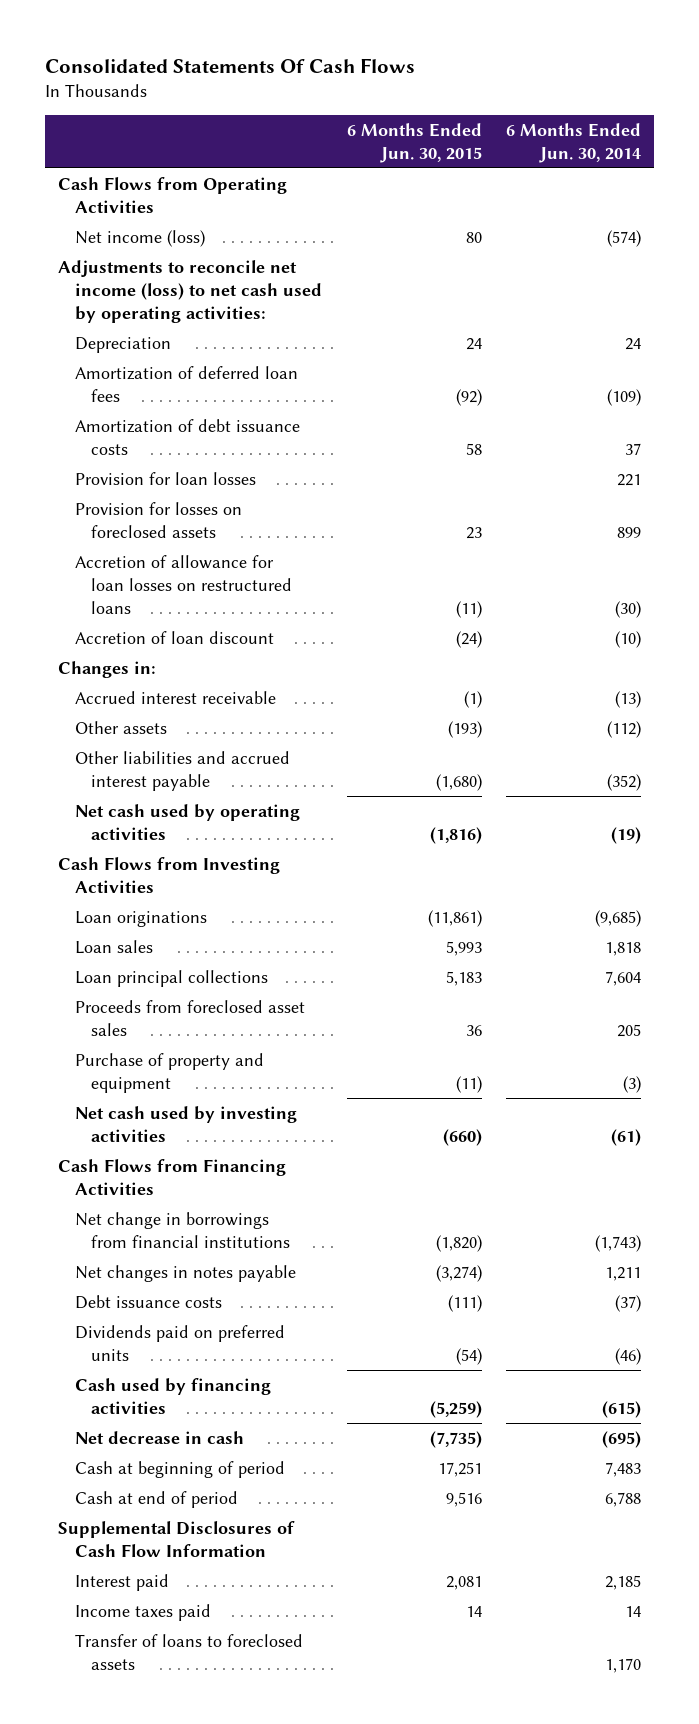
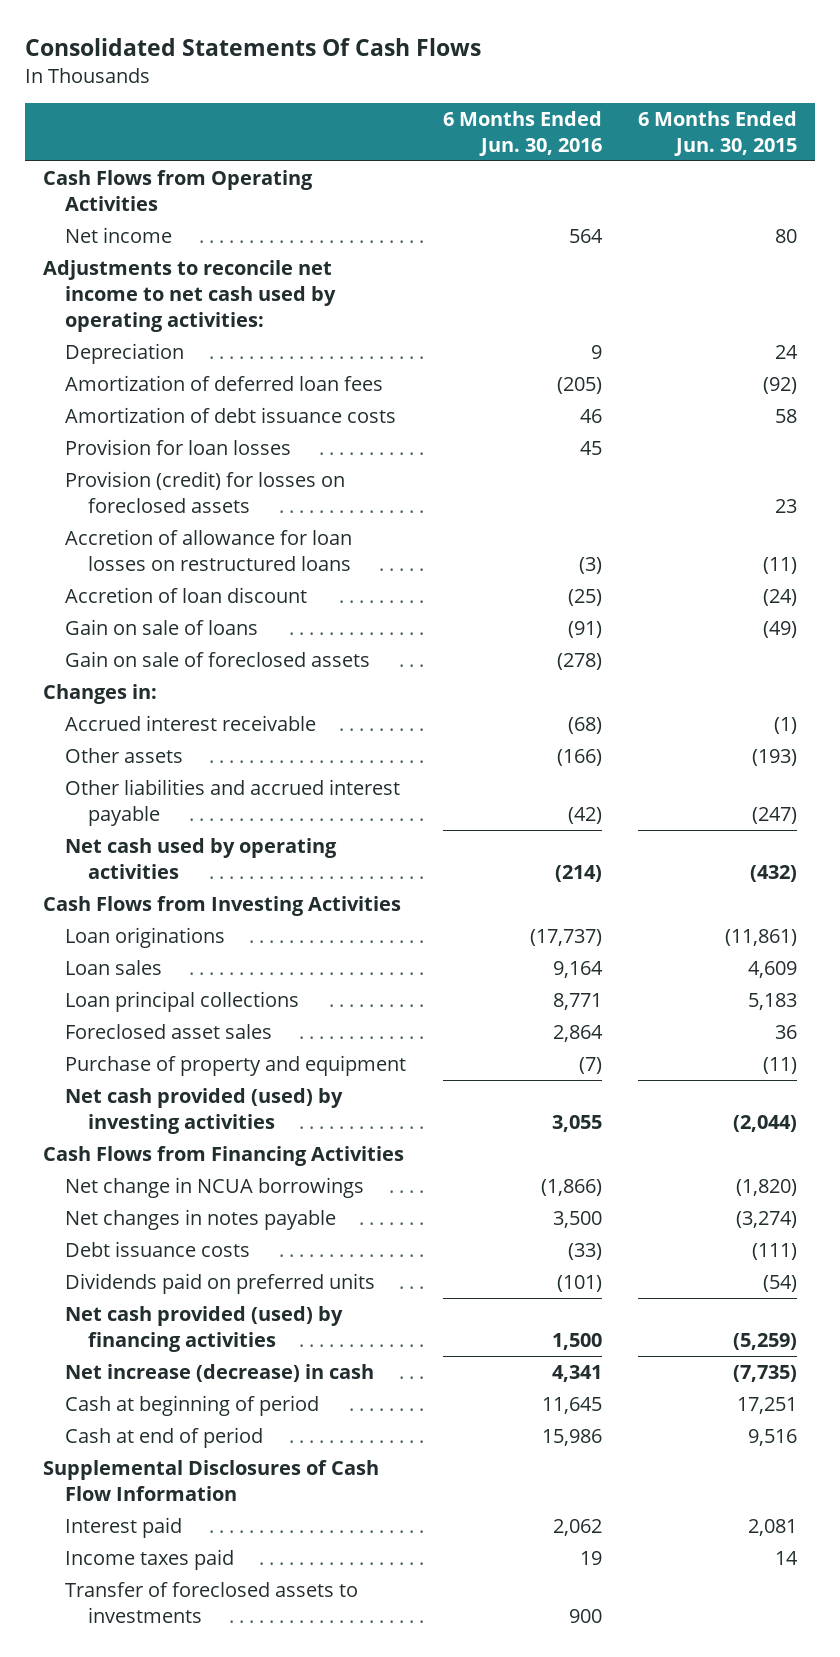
[506,122,642,163] 6 Months Ended Jun. 30, 2014 -> none
none -> [442,111,602,156] 6 Months Ended Jun. 30, 2016
[74,229,205,247] Net income (loss) -> [65,227,173,244] Net income
[57,259,322,323] Adjustments to reconcile net income (loss) to net cash used by operating activities: -> [42,260,337,332] Adjustments to reconcile net income to net cash used by operating activities:
[74,501,242,538] Provision for losses on foreclosed assets -> [65,471,346,513] Provision (credit) for losses on foreclosed assets
none -> [65,619,259,636] Gain on sale of loans
none -> [65,651,371,668] Gain on sale of foreclosed assets
[435,773,482,791] (1,680) -> [751,806,797,824] (247)
[429,826,482,844] (1,816) -> [749,864,797,882] (432)
[445,940,482,956] 5,993 -> [747,961,797,979] 4,609
[74,999,305,1036] Proceeds from foreclosed asset sales -> [65,1024,273,1040] Foreclosed asset sales
[74,1105,297,1142] Net cash used by investing activities -> [65,1088,344,1134] Net cash provided (used) by investing activities
[442,1128,482,1146] (660) -> [732,1114,797,1132] (2,044)
[74,1211,291,1248] Net change in borrowings from financial institutions -> [65,1177,365,1199] Net change in NCUA borrowings
[74,1377,271,1414] Cash used by financing activities -> [65,1306,344,1352] Net cash provided (used) by financing activities
[74,1430,244,1444] Net decrease in cash -> [65,1364,375,1383] Net increase (decrease) in cash
[74,1633,303,1670] Transfer of loans to foreclosed assets -> [65,1582,359,1623] Transfer of foreclosed assets to investments

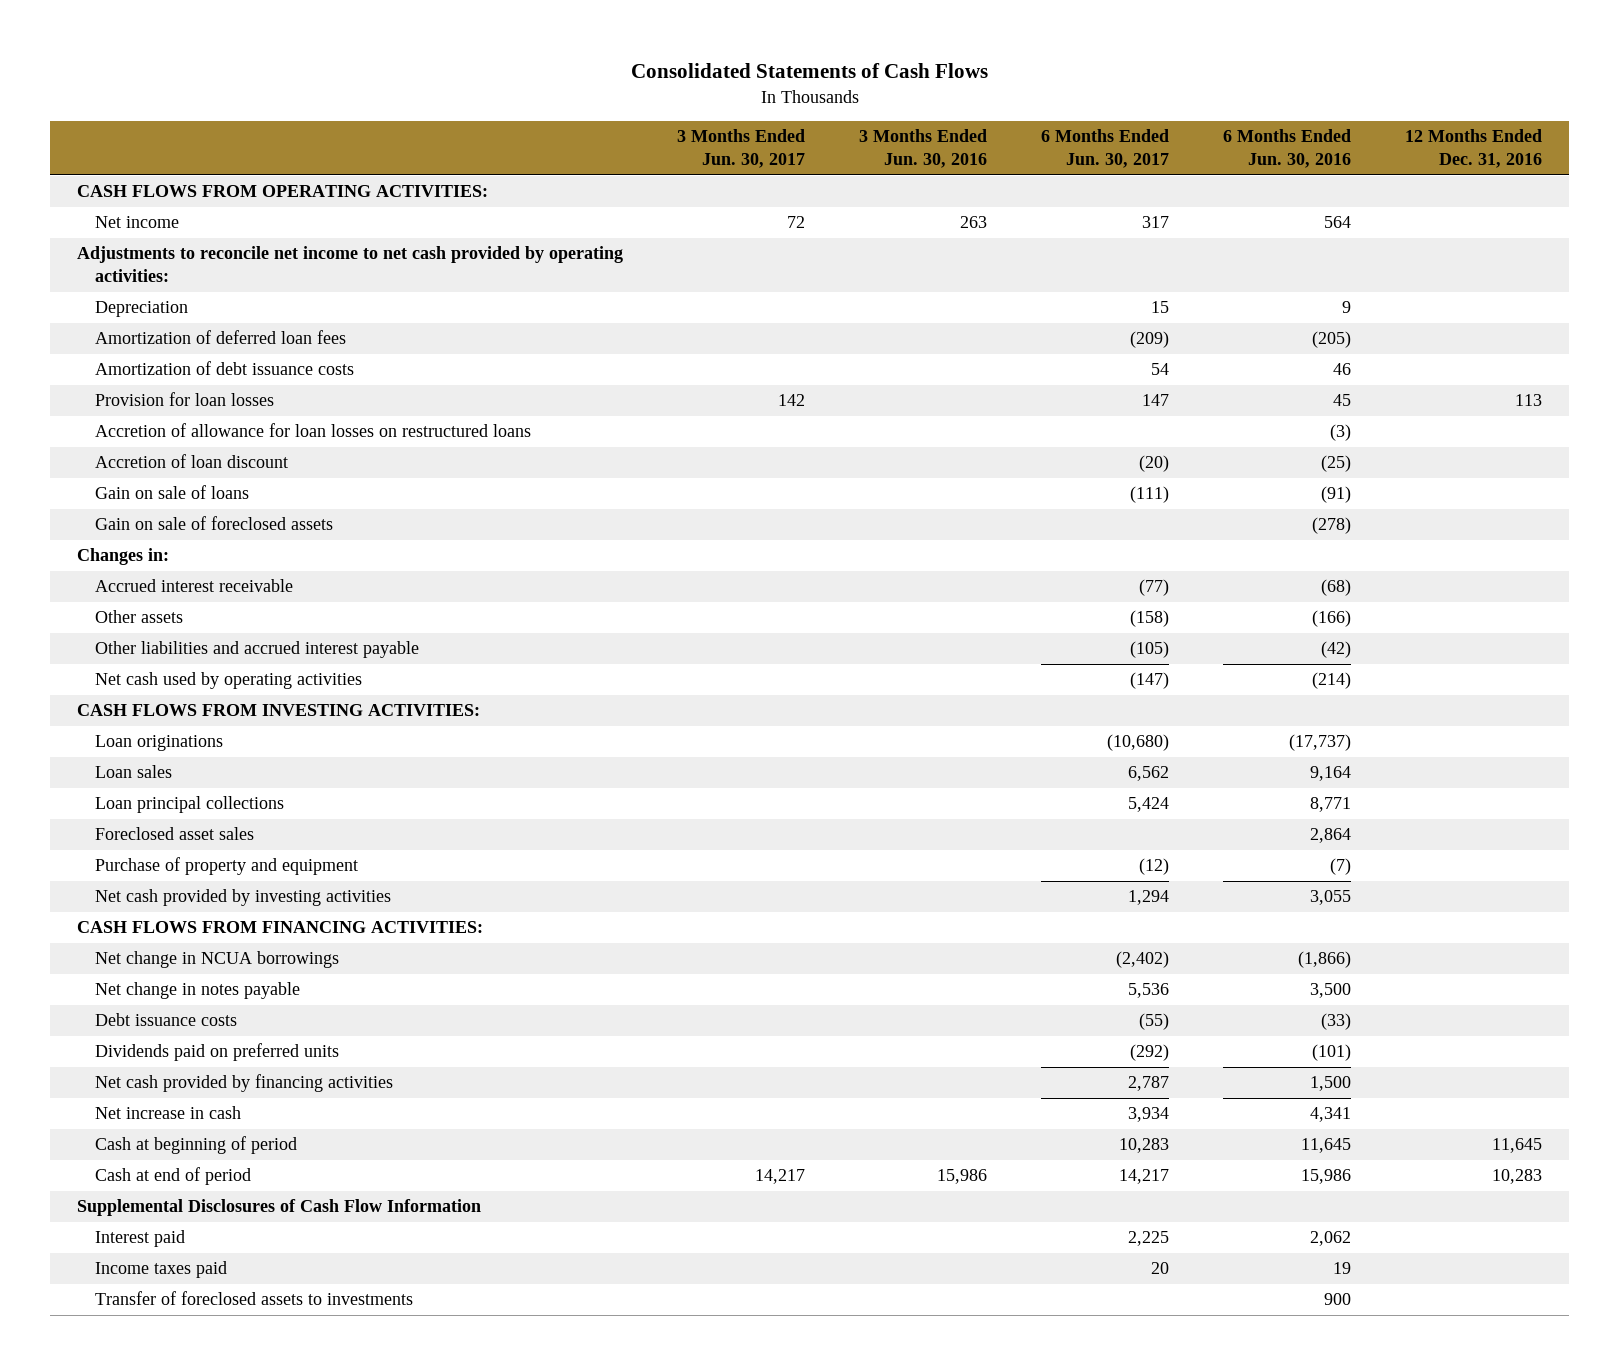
[24,37,481,56] Consolidated Statements Of Cash Flows -> [630,63,988,79] Consolidated Statements of Cash Flows
[637,111,797,156] 6 Months Ended Jun. 30, 2015 -> none
none -> [677,128,806,169] 3 Months Ended Jun. 30, 2017
none -> [859,128,988,169] 3 Months Ended Jun. 30, 2016
none -> [1040,128,1169,169] 6 Months Ended Jun. 30, 2017
none -> [1404,128,1542,169] 12 Months Ended Dec. 31, 2016
[42,170,313,211] Cash Flows from Operating Activities -> [77,185,489,198] CASH FLOWS FROM OPERATING ACTIVITIES:
[42,260,337,332] Adjustments to reconcile net income to net cash used by operating activities: -> [77,246,624,283] Adjustments to reconcile net income to net cash provided by operating activities:
[65,471,346,513] Provision (credit) for losses on foreclosed assets -> none
[42,896,401,917] Cash Flows from Investing Activities -> [77,704,481,717] CASH FLOWS FROM INVESTING ACTIVITIES:
[65,1088,344,1134] Net cash provided (used) by investing activities -> [94,889,391,907] Net cash provided by investing activities
[42,1146,404,1167] Cash Flows from Financing Activities -> [77,921,484,934] CASH FLOWS FROM FINANCING ACTIVITIES:
[65,1209,337,1231] Net changes in notes payable -> [94,982,300,1000] Net change in notes payable
[65,1306,344,1352] Net cash provided (used) by financing activities -> [94,1074,393,1093] Net cash provided by financing activities
[65,1364,375,1383] Net increase (decrease) in cash -> [94,1106,241,1120] Net increase in cash

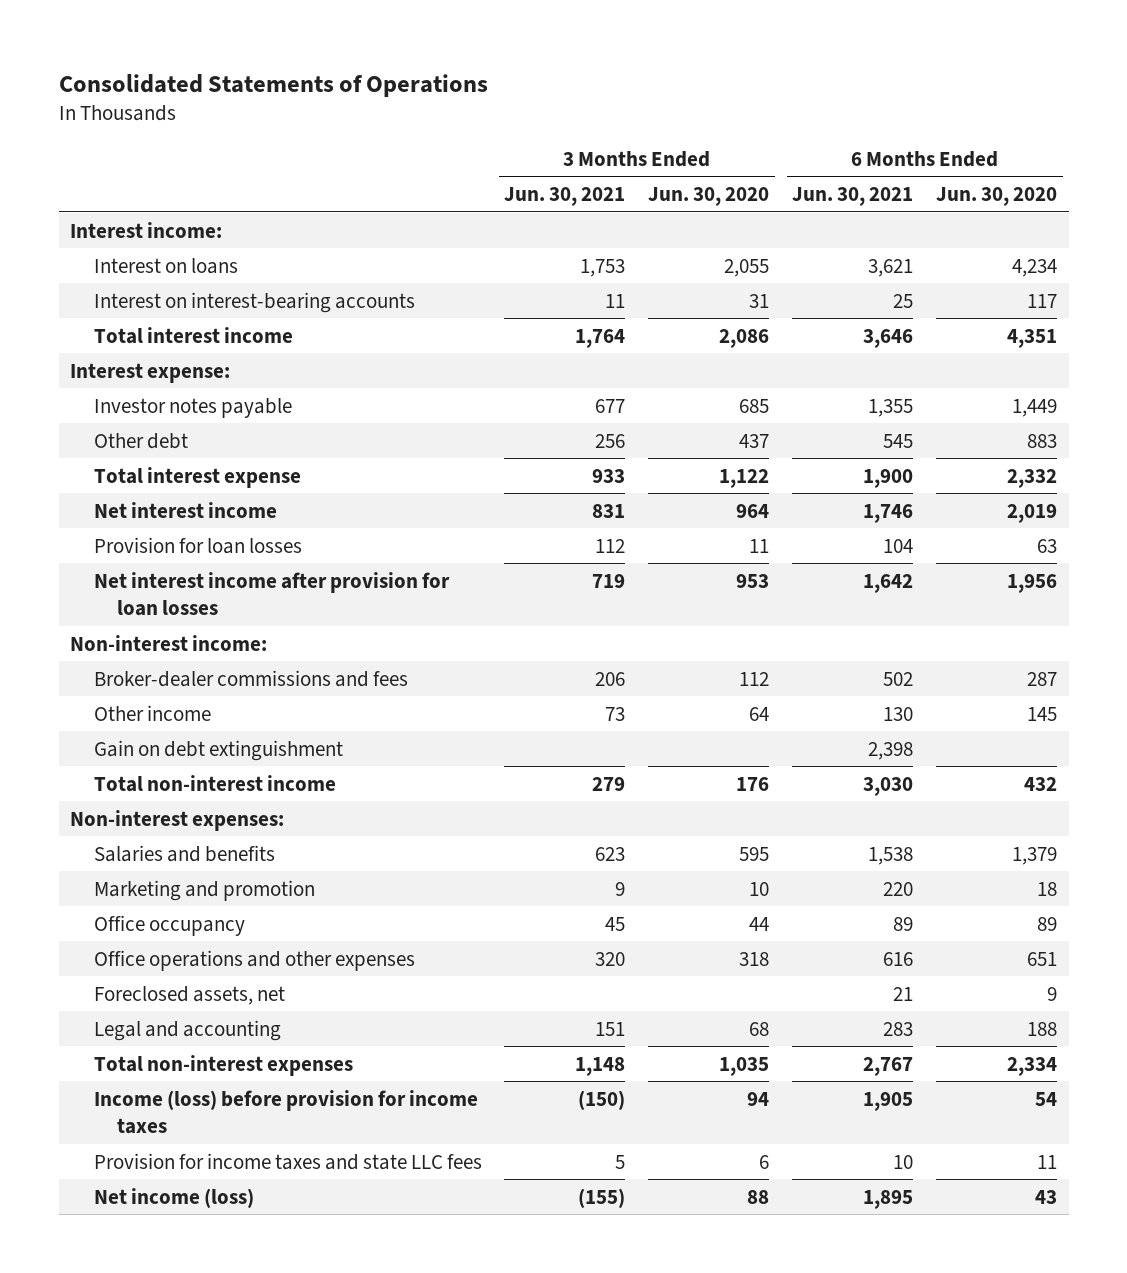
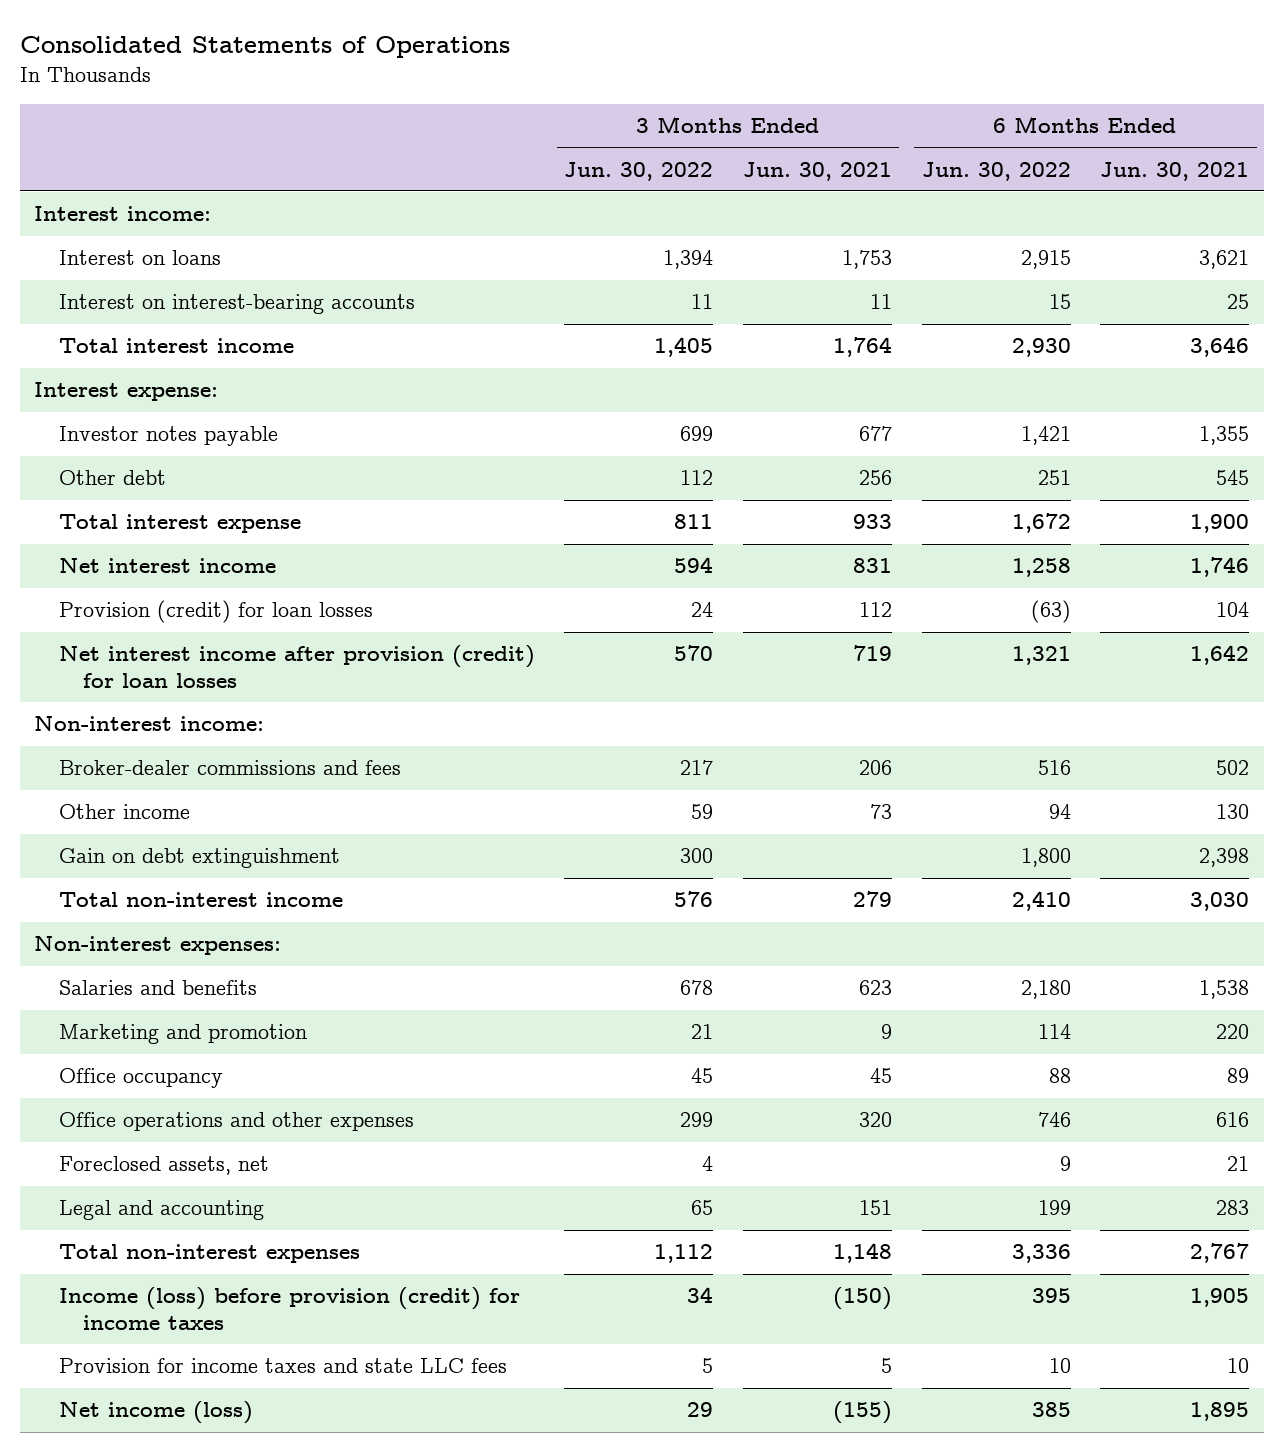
[648,187,770,207] Jun. 30, 2020 -> none
[936,187,1058,207] Jun. 30, 2020 -> none
none -> [564,161,714,181] Jun. 30, 2022
none -> [921,161,1071,181] Jun. 30, 2022
[93,536,302,554] Provision for loan losses -> [58,600,373,624] Provision (credit) for loan losses
[93,571,450,617] Net interest income after provision for loan losses -> [58,645,535,689] Net interest income after provision (credit) for loan losses
[93,1089,478,1135] Income (loss) before provision for income taxes -> [58,1287,520,1331] Income (loss) before provision (credit) for income taxes

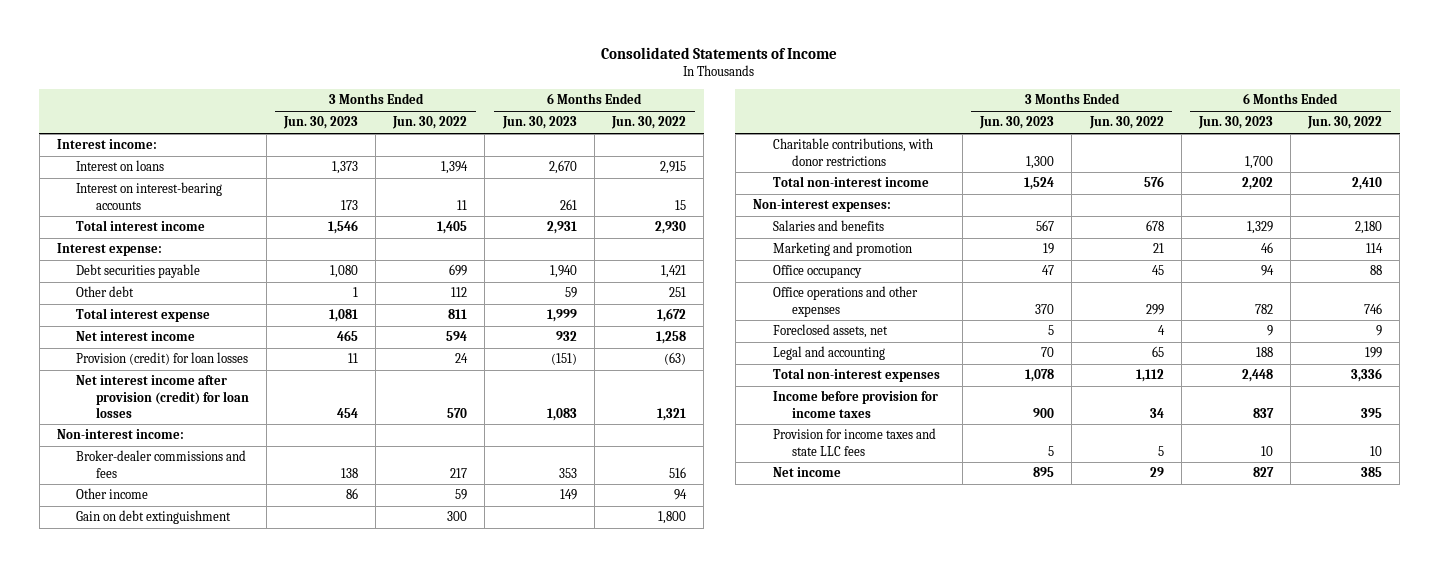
[19,36,510,59] Consolidated Statements of Operations -> [601,47,838,60] Consolidated Statements of Income
[743,161,893,181] Jun. 30, 2021 -> none
[1100,161,1250,181] Jun. 30, 2021 -> none
none -> [283,116,359,130] Jun. 30, 2023
none -> [501,116,577,130] Jun. 30, 2023
[58,426,278,447] Investor notes payable -> [76,264,201,279] Debt securities payable
none -> [772,138,933,166] Charitable contributions, with donor restrictions
[58,1287,520,1331] Income (loss) before provision (credit) for income taxes -> [772,390,938,418] Income before provision for income taxes
[58,1401,253,1425] Net income (loss) -> [772,467,841,478] Net income

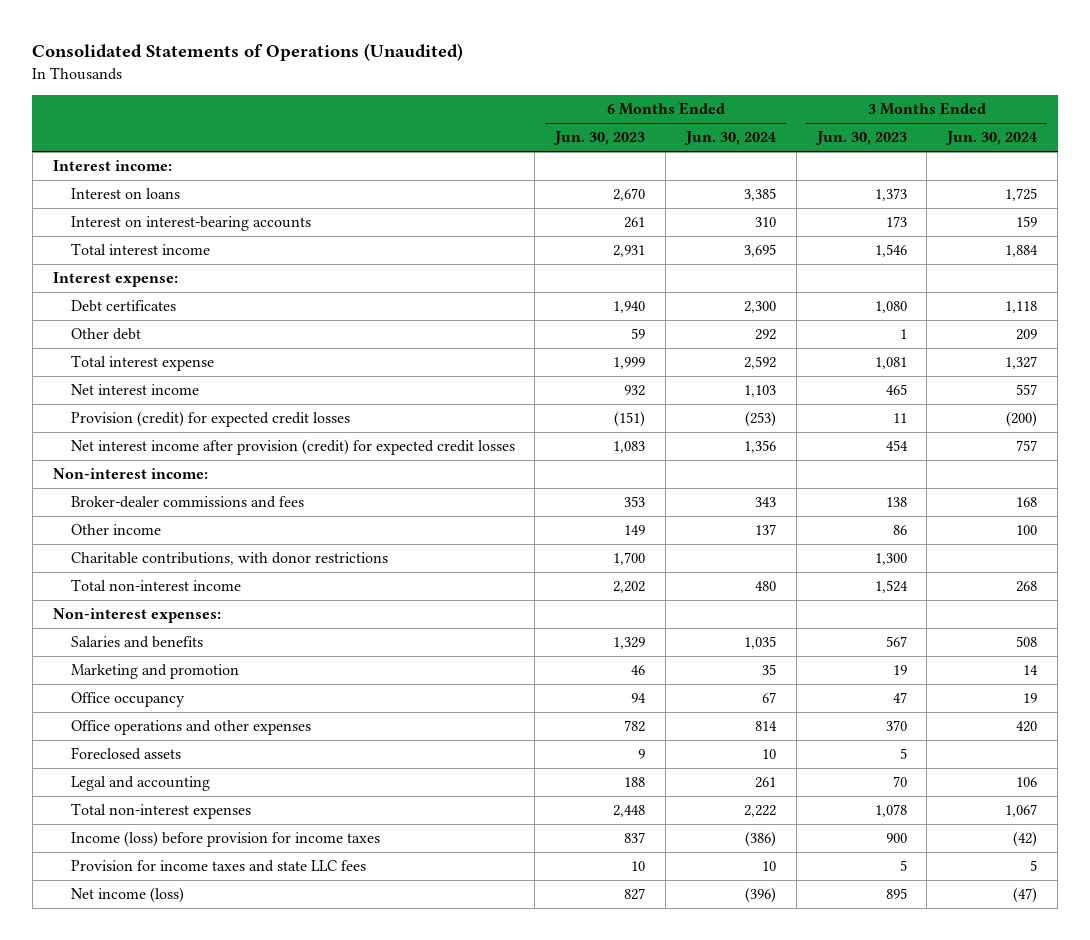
[601,47,838,60] Consolidated Statements of Income -> [32,43,464,62] Consolidated Statements of Operations (Unaudited)
[392,116,468,130] Jun. 30, 2022 -> none
[610,116,686,130] Jun. 30, 2022 -> none
none -> [683,131,776,146] Jun. 30, 2024
none -> [945,131,1038,146] Jun. 30, 2024
[76,264,201,279] Debt securities payable -> [70,300,176,313] Debt certificates
[76,352,249,366] Provision (credit) for loan losses -> [70,411,350,428] Provision (credit) for expected credit losses
[76,375,249,418] Net interest income after provision (credit) for loan losses -> [70,439,515,456] Net interest income after provision (credit) for expected credit losses
[76,510,232,525] Gain on debt extinguishment -> none
[772,324,888,339] Foreclosed assets, net -> [70,747,181,761] Foreclosed assets
[772,390,938,418] Income before provision for income taxes -> [70,831,380,848] Income (loss) before provision for income taxes
[772,467,841,478] Net income -> [70,887,184,904] Net income (loss)

